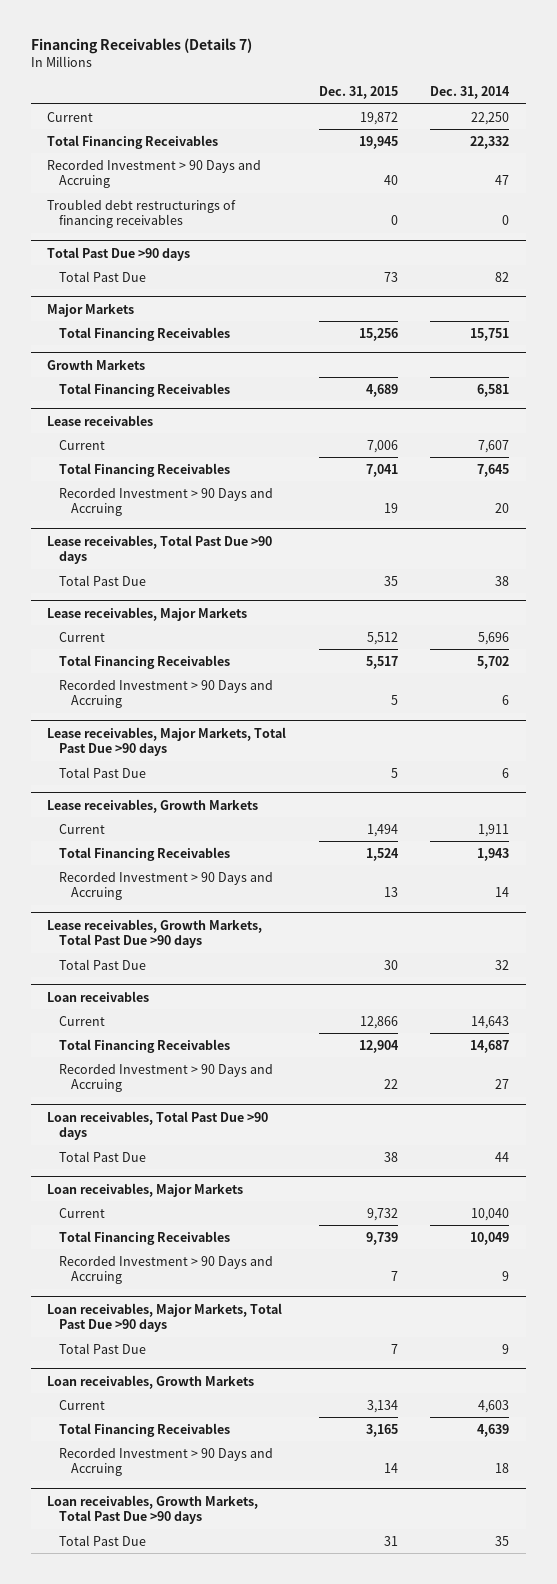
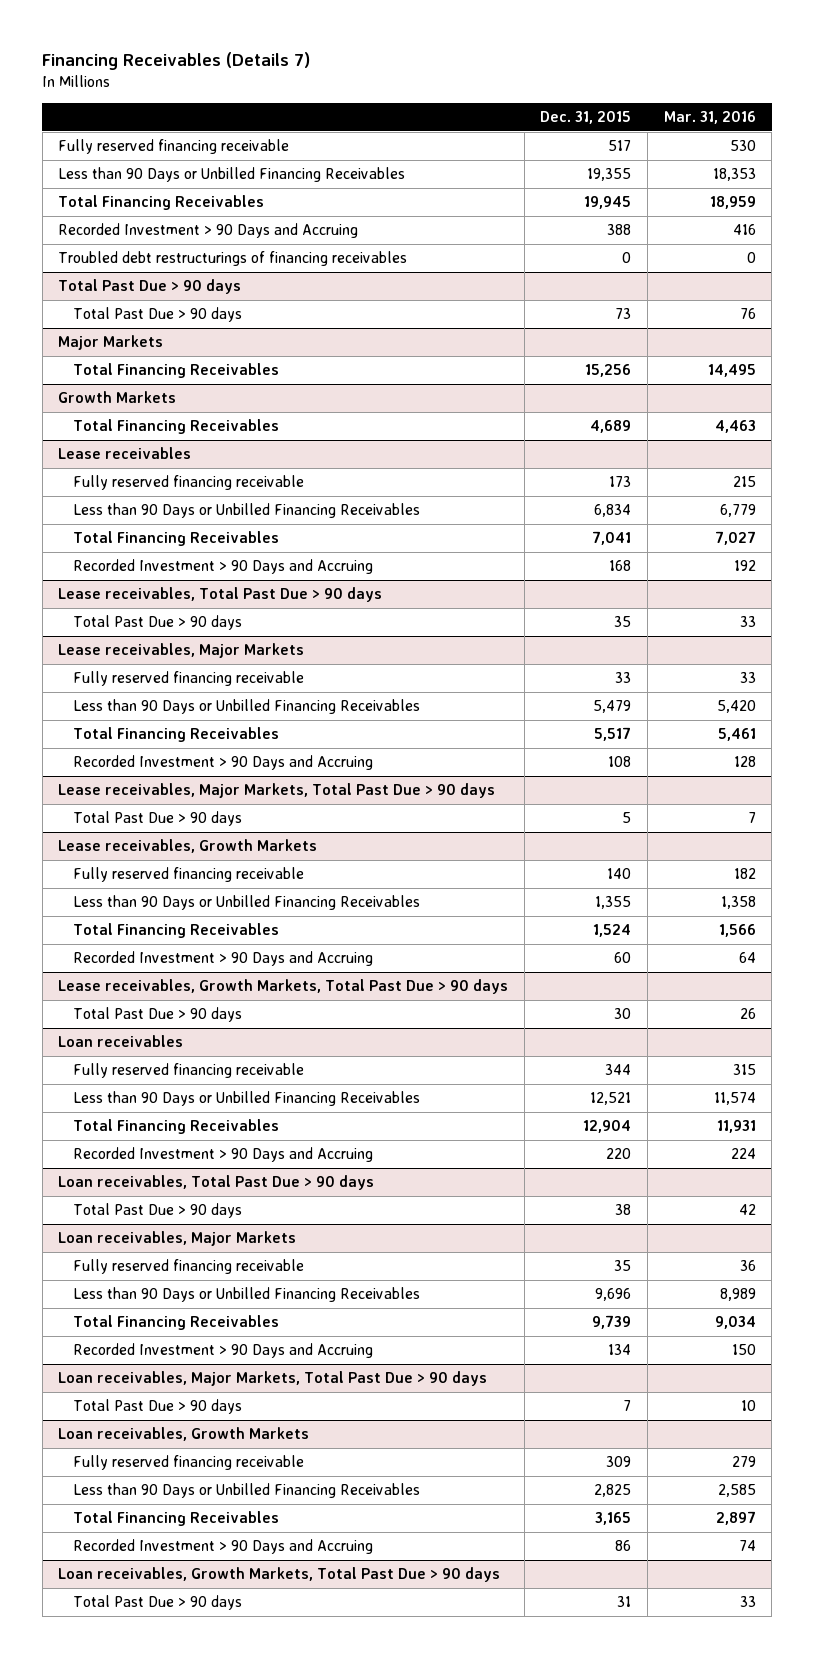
[430,86,511,100] Dec. 31, 2014 -> none
none -> [663,110,756,124] Mar. 31, 2016
[47,111,94,122] Current -> none
none -> [58,139,290,155] Fully reserved financing receivable
none -> [58,167,406,183] Less than 90 Days or Unbilled Financing Receivables
[383,175,398,186] 40 -> [607,224,632,236] 388
[47,246,191,261] Total Past Due >90 days -> [58,279,242,295] Total Past Due > 90 days
[59,270,147,282] Total Past Due -> [73,307,243,323] Total Past Due > 90 days
[59,439,106,450] Current -> none
none -> [73,475,305,491] Fully reserved financing receivable
none -> [73,503,421,519] Less than 90 Days or Unbilled Financing Receivables
[383,503,398,514] 19 -> [609,560,632,572] 168
[47,534,273,565] Lease receivables, Total Past Due >90 days -> [58,587,383,603] Lease receivables, Total Past Due > 90 days
[59,574,147,586] Total Past Due -> [73,615,243,631] Total Past Due > 90 days
[59,631,106,642] Current -> none
none -> [73,671,305,687] Fully reserved financing receivable
none -> [73,699,421,715] Less than 90 Days or Unbilled Financing Receivables
[390,695,398,706] 5 -> [608,756,632,768] 108
[47,726,287,757] Lease receivables, Major Markets, Total Past Due >90 days -> [58,783,496,799] Lease receivables, Major Markets, Total Past Due > 90 days
[59,766,147,778] Total Past Due -> [73,811,243,827] Total Past Due > 90 days
[59,823,106,834] Current -> none
none -> [73,867,305,883] Fully reserved financing receivable
none -> [73,895,421,911] Less than 90 Days or Unbilled Financing Receivables
[383,887,398,898] 13 -> [614,952,632,964] 60
[47,918,263,949] Lease receivables, Growth Markets, Total Past Due >90 days -> [58,979,509,995] Lease receivables, Growth Markets, Total Past Due > 90 days
[59,958,147,970] Total Past Due -> [73,1007,243,1023] Total Past Due > 90 days
[59,1015,106,1026] Current -> none
none -> [73,1063,305,1079] Fully reserved financing receivable
none -> [73,1091,421,1107] Less than 90 Days or Unbilled Financing Receivables
[383,1079,398,1090] 22 -> [606,1148,632,1160] 220
[47,1110,269,1141] Loan receivables, Total Past Due >90 days -> [58,1175,375,1191] Loan receivables, Total Past Due > 90 days
[59,1150,147,1162] Total Past Due -> [73,1203,243,1219] Total Past Due > 90 days
[59,1207,106,1218] Current -> none
none -> [73,1259,305,1275] Fully reserved financing receivable
none -> [73,1287,421,1303] Less than 90 Days or Unbilled Financing Receivables
[390,1271,398,1282] 7 -> [608,1344,632,1356] 134
[47,1302,283,1333] Loan receivables, Major Markets, Total Past Due >90 days -> [58,1371,488,1387] Loan receivables, Major Markets, Total Past Due > 90 days
[59,1342,147,1354] Total Past Due -> [73,1399,243,1415] Total Past Due > 90 days
[59,1399,106,1410] Current -> none
none -> [73,1455,305,1471] Fully reserved financing receivable
none -> [73,1483,421,1499] Less than 90 Days or Unbilled Financing Receivables
[383,1463,398,1474] 14 -> [615,1540,632,1552] 86
[47,1494,259,1525] Loan receivables, Growth Markets, Total Past Due >90 days -> [58,1567,501,1583] Loan receivables, Growth Markets, Total Past Due > 90 days
[59,1534,147,1546] Total Past Due -> [73,1595,243,1611] Total Past Due > 90 days

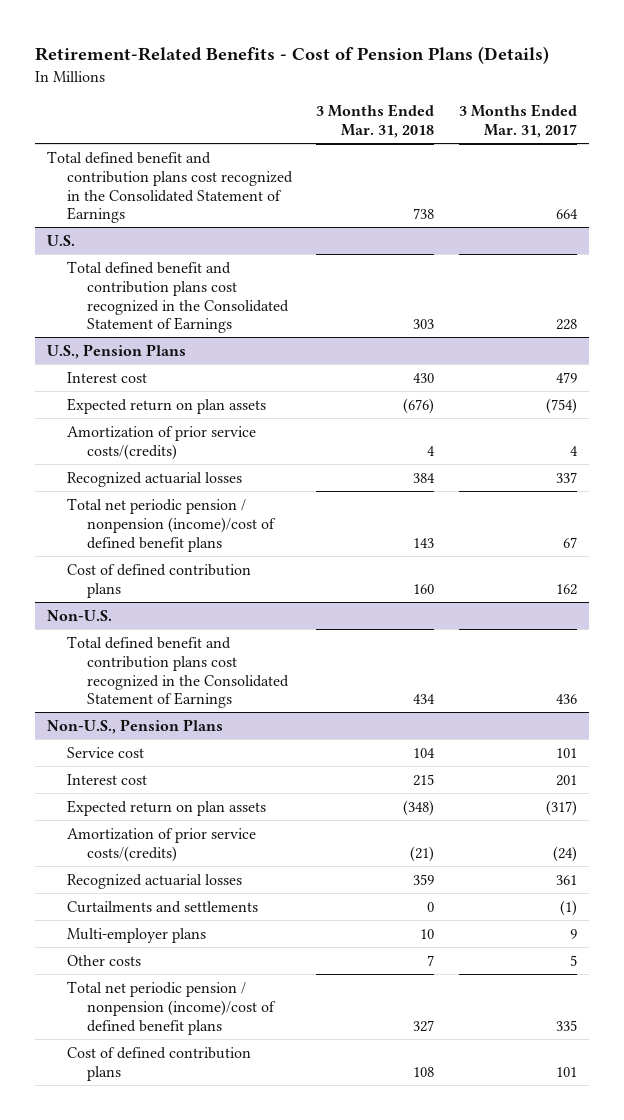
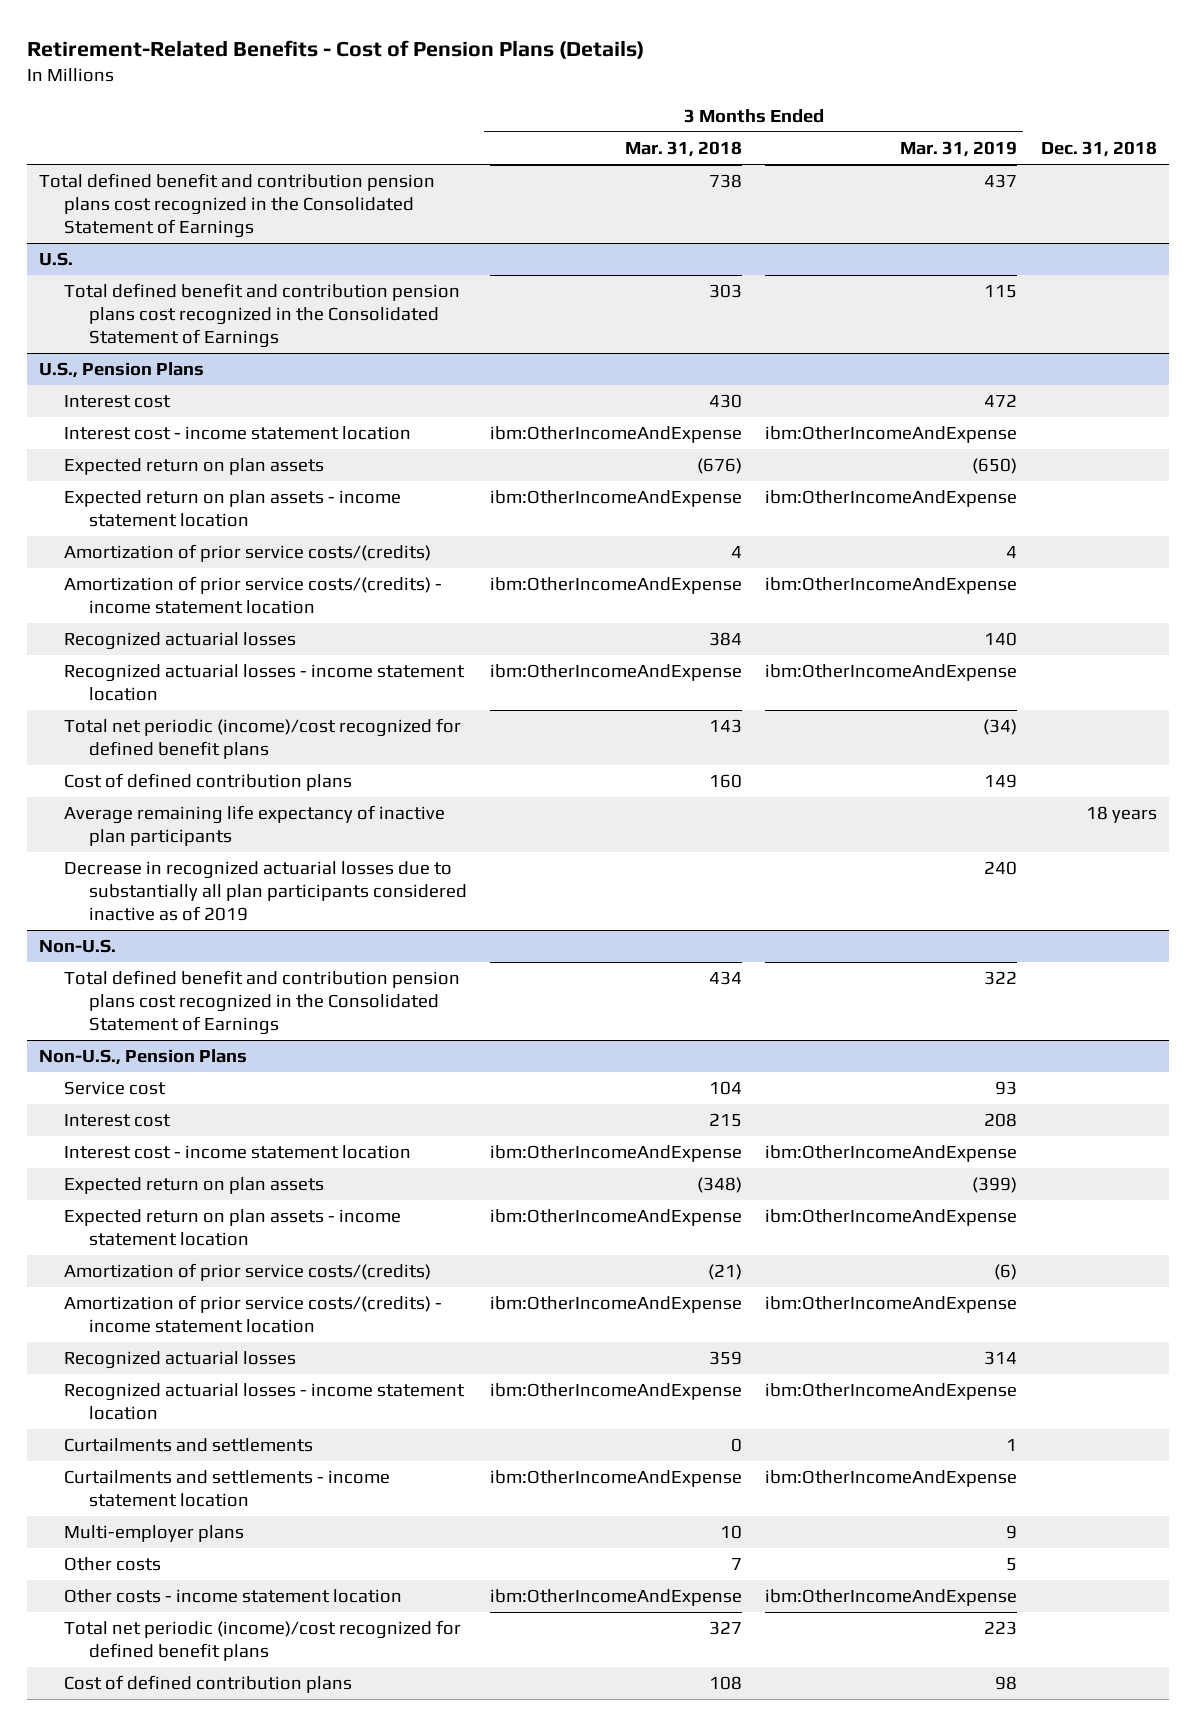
[458,104,577,139] 3 Months Ended Mar. 31, 2017 -> none
none -> [900,141,1018,158] Mar. 31, 2019
none -> [1040,141,1157,158] Dec. 31, 2018
[46,150,293,224] Total defined benefit and contribution plans cost recognized in the Consolidated Statement of Earnings -> [39,173,436,238] Total defined benefit and contribution pension plans cost recognized in the Consolidated Statement of Earnings
[66,260,289,334] Total defined benefit and contribution plans cost recognized in the Consolidated Statement of Earnings -> [63,283,460,348] Total defined benefit and contribution pension plans cost recognized in the Consolidated Statement of Earnings
none -> [63,426,411,441] Interest cost - income statement location
none -> [63,490,401,528] Expected return on plan assets - income statement location
none -> [63,576,442,615] Amortization of prior service costs/(credits) - income statement location
none -> [63,664,465,702] Recognized actuarial losses - income statement location
[66,497,276,552] Total net periodic pension / nonpension (income)/cost of defined benefit plans -> [63,718,461,760] Total net periodic (income)/cost recognized for defined benefit plans
none -> [63,805,445,847] Average remaining life expectancy of inactive plan participants
none -> [63,861,467,921] Decrease in recognized actuarial losses due to substantially all plan participants considered inactive as of 2019
[66,635,289,709] Total defined benefit and contribution plans cost recognized in the Consolidated Statement of Earnings -> [63,970,460,1035] Total defined benefit and contribution pension plans cost recognized in the Consolidated Statement of Earnings
none -> [63,1145,411,1160] Interest cost - income statement location
none -> [63,1209,401,1247] Expected return on plan assets - income statement location
none -> [63,1295,442,1334] Amortization of prior service costs/(credits) - income statement location
none -> [63,1383,465,1421] Recognized actuarial losses - income statement location
none -> [63,1470,390,1508] Curtailments and settlements - income statement location
none -> [63,1589,402,1604] Other costs - income statement location
[66,980,276,1035] Total net periodic pension / nonpension (income)/cost of defined benefit plans -> [63,1620,461,1662] Total net periodic (income)/cost recognized for defined benefit plans

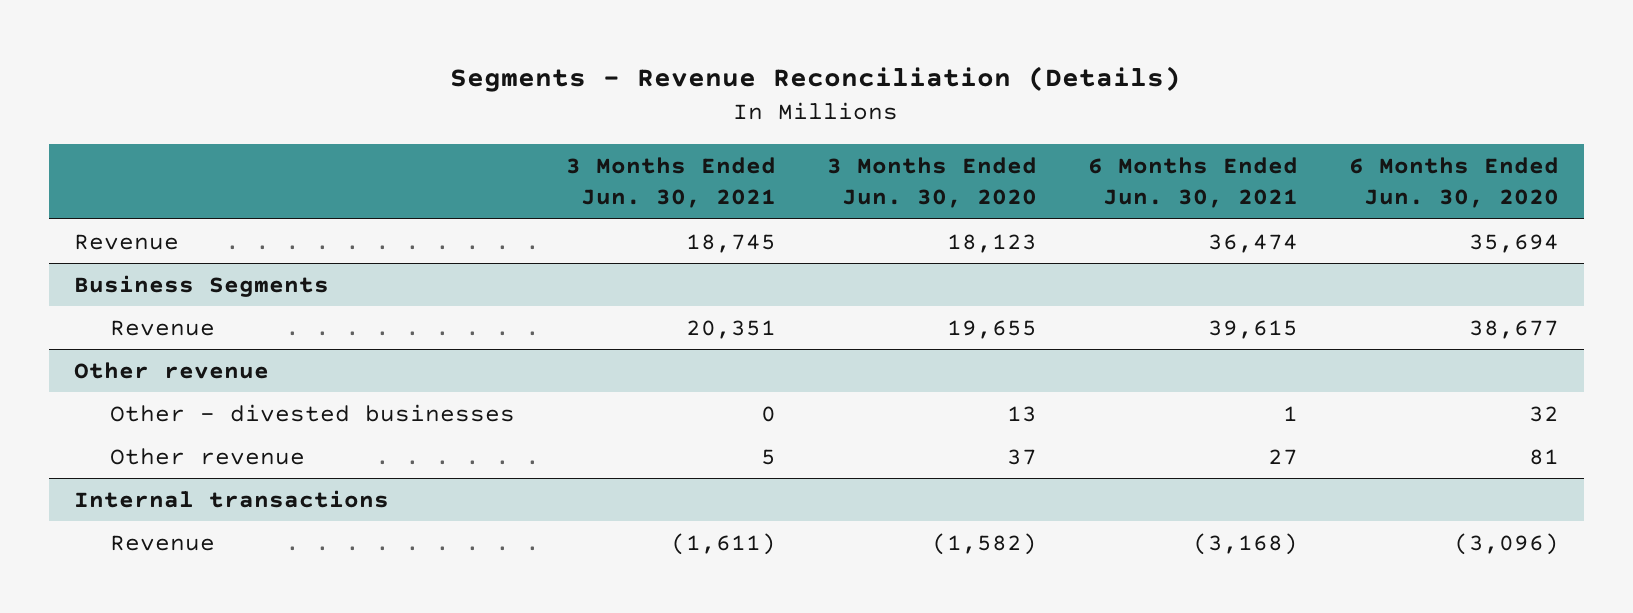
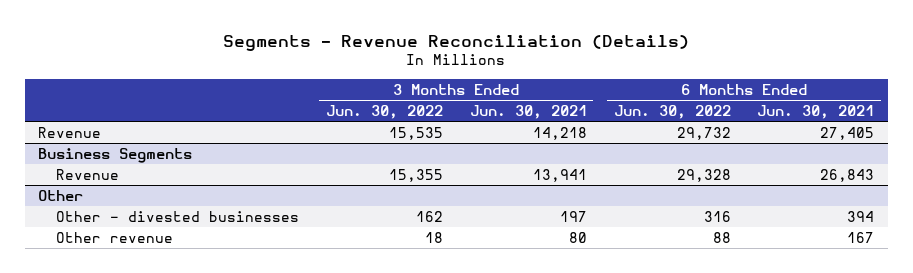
[826,156,1037,209] 3 Months Ended Jun. 30, 2020 -> none
[1348,156,1559,209] 6 Months Ended Jun. 30, 2020 -> none
none -> [326,104,444,119] Jun. 30, 2022
none -> [613,104,731,119] Jun. 30, 2022
[685,233,776,253] 18,745 -> [532,126,587,140] 14,218
[1207,233,1298,253] 36,474 -> [820,126,875,140] 27,405
[74,489,390,508] Internal transactions -> none
[109,534,215,551] Revenue -> none
[685,319,776,339] 20,351 -> [532,168,587,182] 13,941
[1207,319,1298,339] 39,615 -> [820,168,875,182] 26,843
[74,361,270,379] Other revenue -> [38,189,84,201] Other
[760,405,776,422] 0 -> [559,210,587,222] 197
[1282,405,1298,421] 1 -> [847,210,875,222] 394
[760,448,776,465] 5 -> [568,231,587,243] 80
[1267,448,1298,465] 27 -> [847,231,875,243] 167

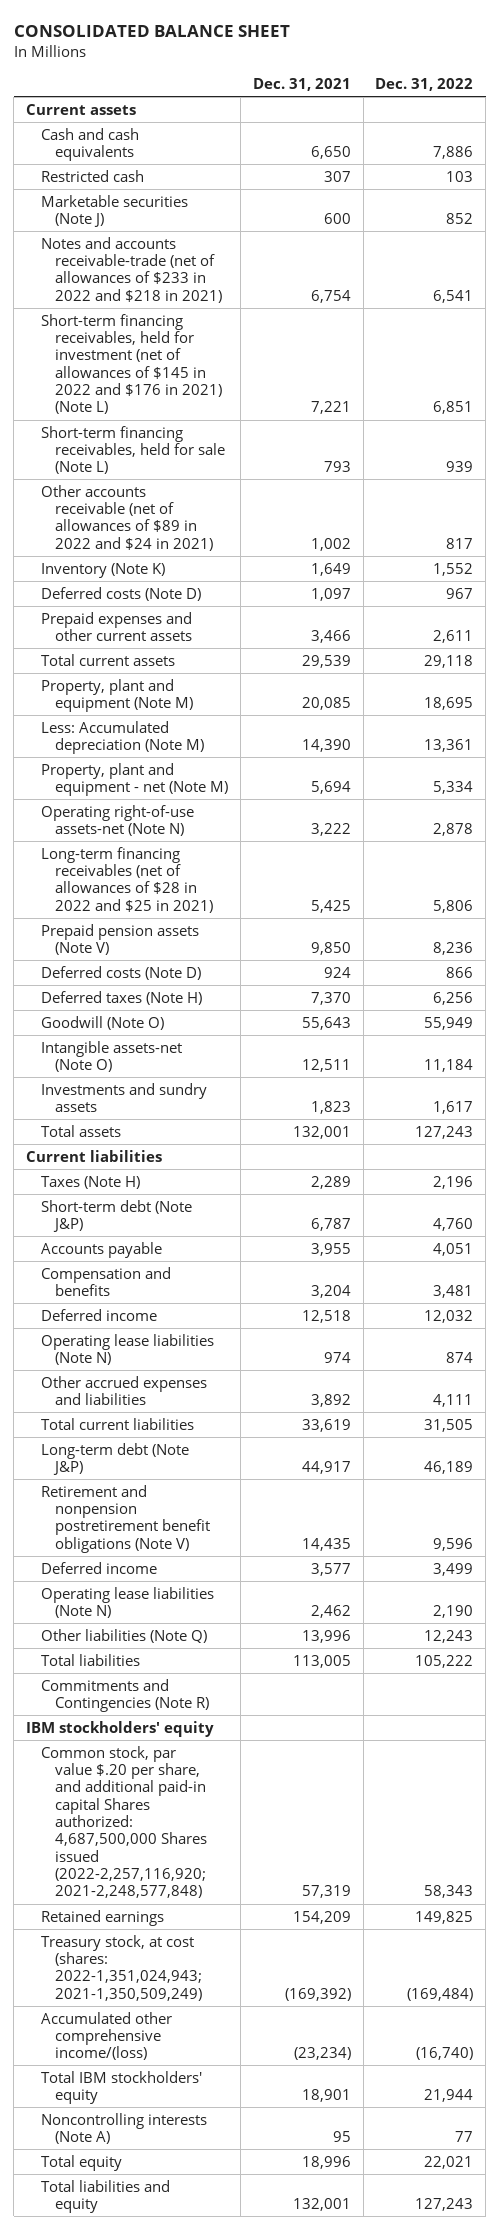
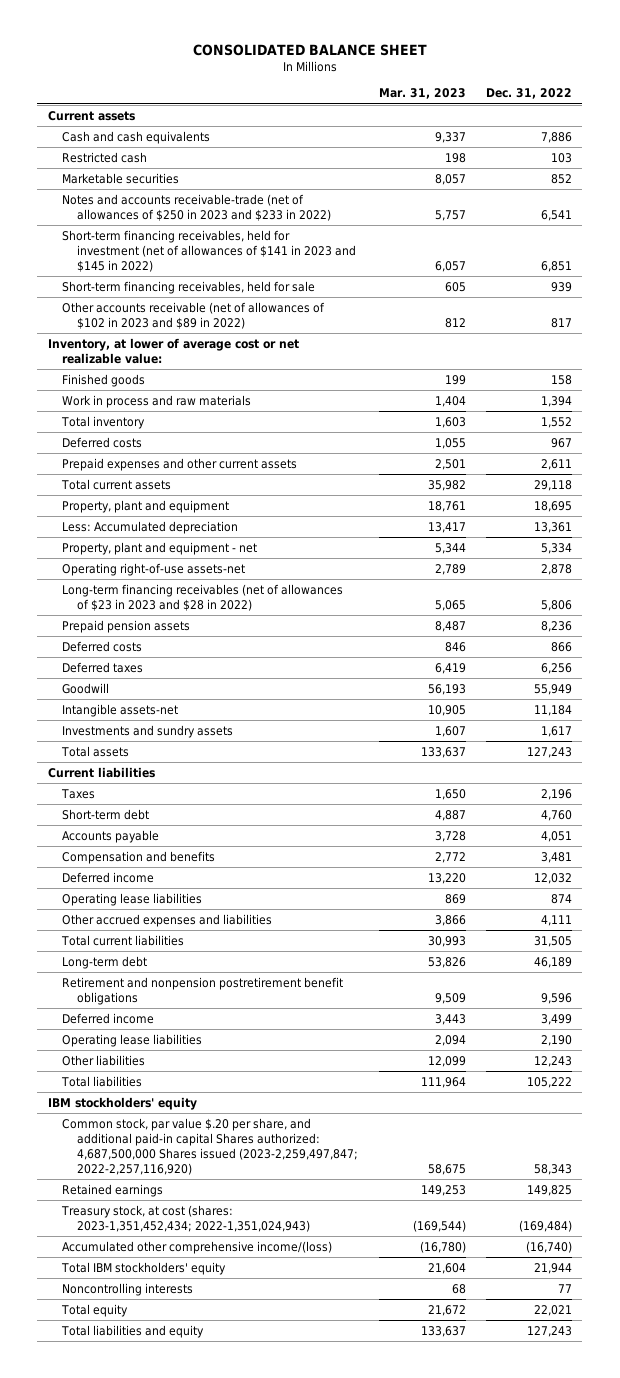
[252,78,351,92] Dec. 31, 2021 -> none
none -> [378,88,466,100] Mar. 31, 2023
[40,194,188,227] Marketable securities (Note J) -> [62,172,180,184] Marketable securities
[40,236,223,303] Notes and accounts receivable-trade (net of allowances of $233 in 2022 and $218 in 2021) -> [62,193,332,221] Notes and accounts receivable-trade (net of allowances of $250 in 2023 and $233 in 2022)
[40,313,223,415] Short-term financing receivables, held for investment (net of allowances of $145 in 2022 and $176 in 2021) (Note L) -> [62,229,357,272] Short-term financing receivables, held for investment (net of allowances of $141 in 2023 and $145 in 2022)
[40,425,226,475] Short-term financing receivables, held for sale (Note L) -> [62,280,316,294] Short-term financing receivables, held for sale
[40,484,214,551] Other accounts receivable (net of allowances of $89 in 2022 and $24 in 2021) -> [62,301,326,329] Other accounts receivable (net of allowances of $102 in 2023 and $89 in 2022)
none -> [47,337,299,364] Inventory, at lower of average cost or net realizable value:
none -> [62,373,146,387] Finished goods
none -> [62,394,252,408] Work in process and raw materials
[40,562,165,578] Inventory (Note K) -> [61,415,146,429] Total inventory
[40,586,201,601] Deferred costs (Note D) -> [62,436,143,448] Deferred costs
[40,678,194,712] Property, plant and equipment (Note M) -> [62,499,230,513] Property, plant and equipment
[40,720,205,754] Less: Accumulated depreciation (Note M) -> [62,520,239,534] Less: Accumulated depreciation
[40,762,229,796] Property, plant and equipment - net (Note M) -> [62,541,258,555] Property, plant and equipment - net
[40,804,194,836] Operating right-of-use assets-net (Note N) -> [62,562,246,576] Operating right-of-use assets-net
[40,846,214,913] Long-term financing receivables (net of allowances of $28 in 2022 and $25 in 2021) -> [62,583,344,611] Long-term financing receivables (net of allowances of $23 in 2023 and $28 in 2022)
[40,923,199,955] Prepaid pension assets (Note V) -> [62,619,191,633] Prepaid pension assets
[40,965,201,980] Deferred costs (Note D) -> [62,640,143,652] Deferred costs
[40,990,202,1005] Deferred taxes (Note H) -> [62,661,144,673] Deferred taxes
[40,1015,164,1030] Goodwill (Note O) -> [62,682,110,694] Goodwill
[40,1040,182,1072] Intangible assets-net (Note O) -> [62,703,179,717] Intangible assets-net
[40,1175,140,1189] Taxes (Note H) -> [61,788,96,799] Taxes
[40,1199,192,1232] Short-term debt (Note J&P) -> [62,808,150,820] Short-term debt
[40,1333,214,1365] Operating lease liabilities (Note N) -> [62,892,203,906] Operating lease liabilities
[40,1442,189,1475] Long-term debt (Note J&P) -> [62,955,148,969] Long-term debt
[40,1484,211,1553] Retirement and nonpension postretirement benefit obligations (Note V) -> [62,976,344,1005] Retirement and nonpension postretirement benefit obligations
[40,1586,214,1618] Operating lease liabilities (Note N) -> [62,1033,203,1047] Operating lease liabilities
[40,1628,207,1643] Other liabilities (Note Q) -> [62,1054,146,1066] Other liabilities
[40,1678,210,1712] Commitments and Contingencies (Note R) -> none
[40,1745,208,1899] Common stock, par value $.20 per share, and additional paid-in capital Shares authorized: 4,687,500,000 Shares issued (2022-2,257,116,920; 2021-2,248,577,848) -> [62,1117,359,1175] Common stock, par value $.20 per share, and additional paid-in capital Shares authorized: 4,687,500,000 Shares issued (2023-2,259,497,847; 2022-2,257,116,920)
[40,1934,203,2001] Treasury stock, at cost (shares: 2022-1,351,024,943; 2021-1,350,509,249) -> [61,1204,311,1232] Treasury stock, at cost (shares: 2023-1,351,452,434; 2022-1,351,024,943)
[40,2112,207,2144] Noncontrolling interests (Note A) -> [62,1282,194,1296] Noncontrolling interests

